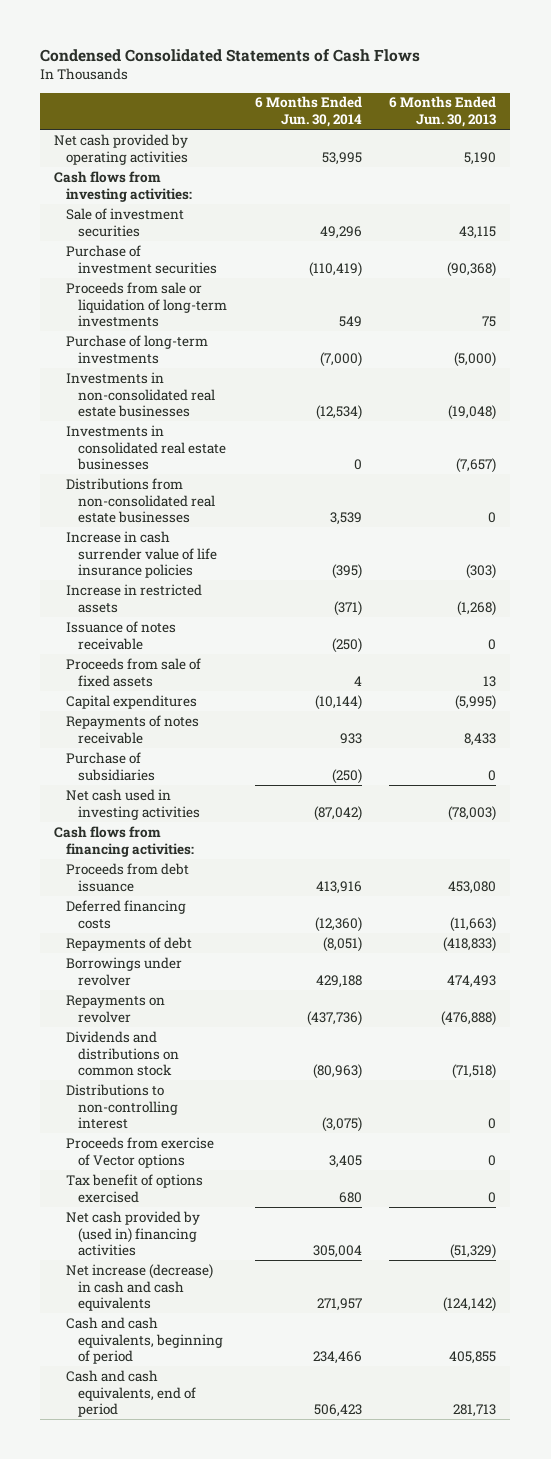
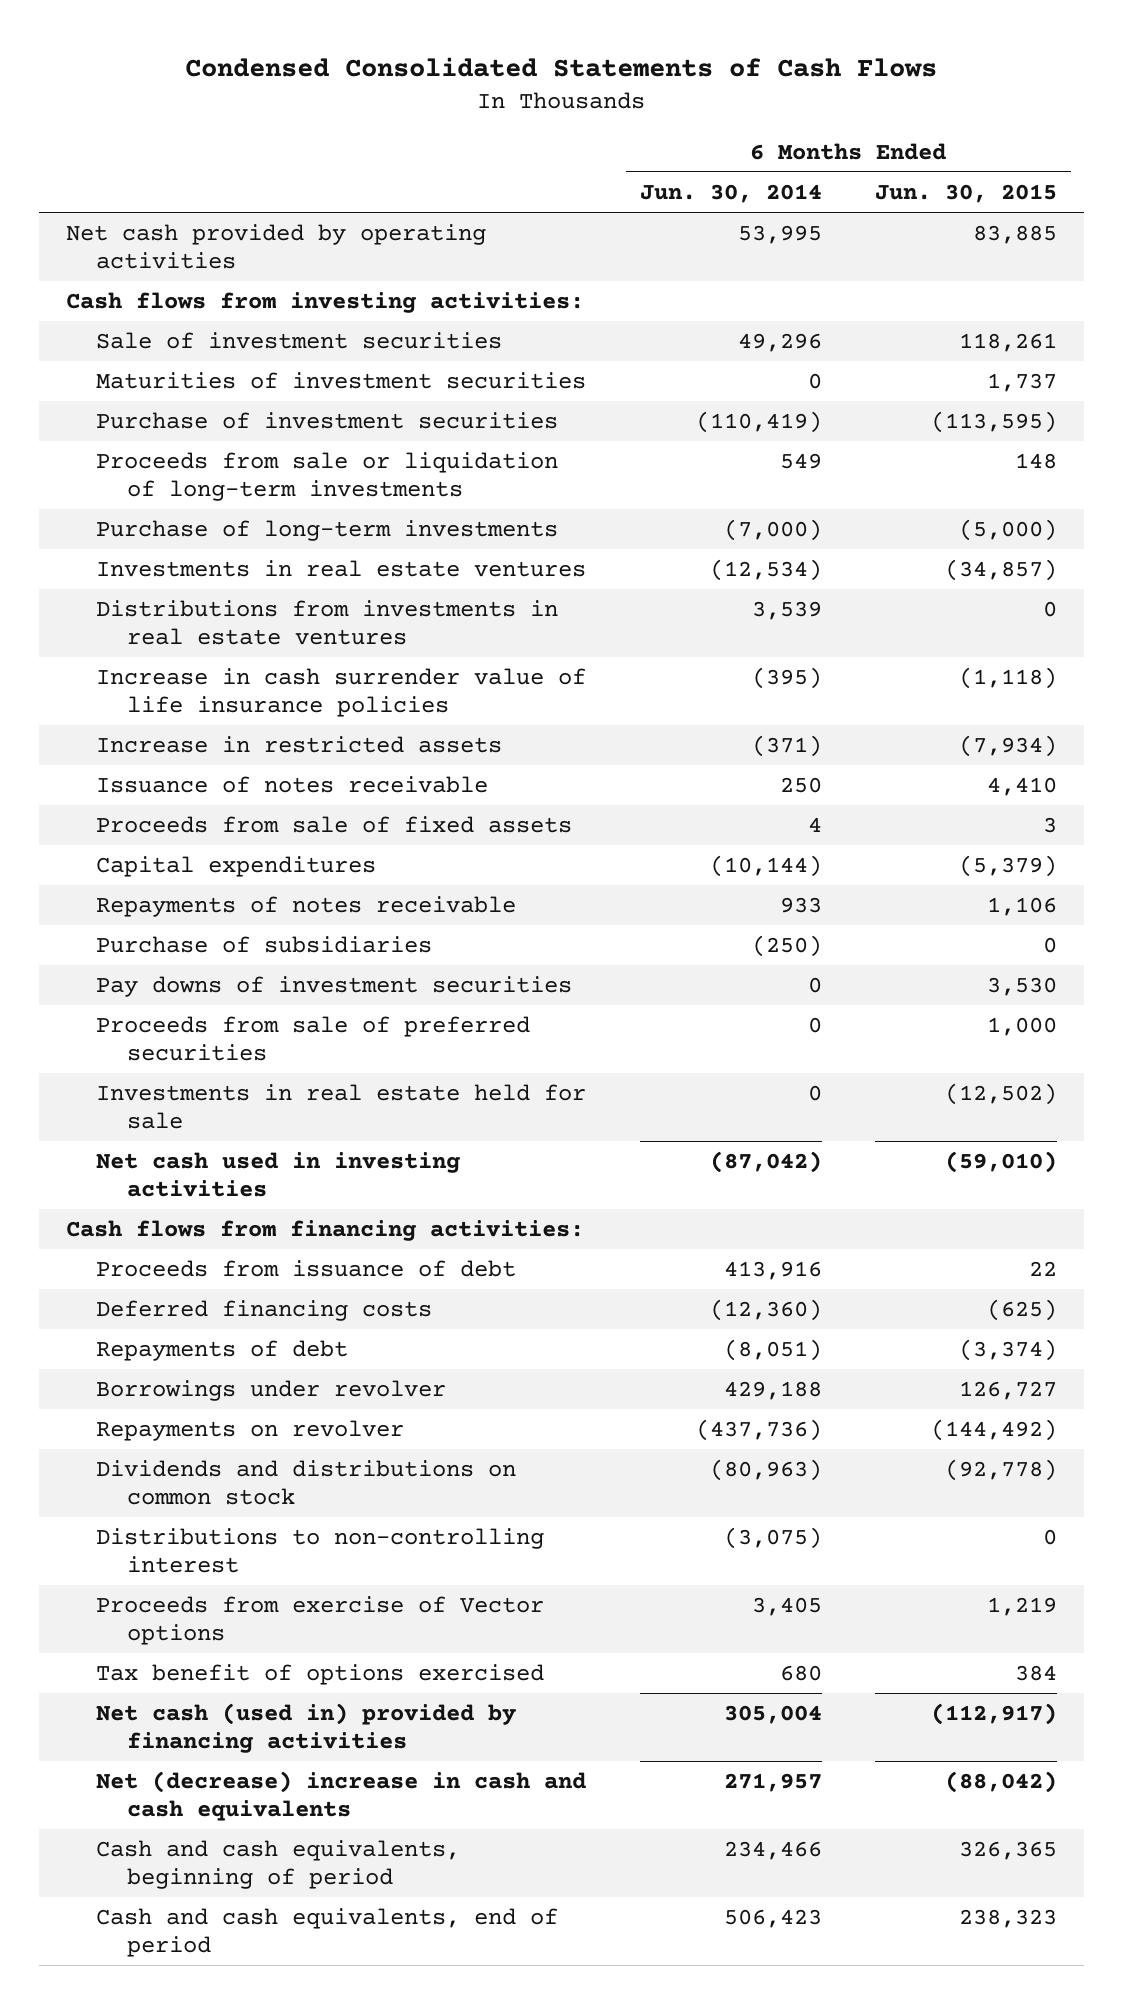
[389,96,497,128] 6 Months Ended Jun. 30, 2013 -> none
none -> [875,183,1058,203] Jun. 30, 2015
none -> [96,371,587,389] Maturities of investment securities
[66,424,226,471] Investments in consolidated real estate businesses -> none
[66,371,215,418] Investments in non-consolidated real estate businesses -> [96,559,587,577] Investments in real estate ventures
[66,477,215,524] Distributions from non-consolidated real estate businesses -> [96,599,559,645] Distributions from investments in real estate ventures
[331,637,362,653] (250) -> [779,776,822,793] 250
none -> [96,975,573,997] Pay downs of investment securities
none -> [96,1015,531,1061] Proceeds from sale of preferred securities
none -> [96,1083,587,1129] Investments in real estate held for sale
[66,862,190,892] Proceeds from debt issuance -> [96,1259,517,1277] Proceeds from issuance of debt
[66,1210,201,1257] Net cash provided by (used in) financing activities -> [96,1702,517,1753] Net cash (used in) provided by financing activities
[66,1263,214,1312] Net increase (decrease) in cash and cash equivalents -> [96,1770,587,1821] Net (decrease) increase in cash and cash equivalents

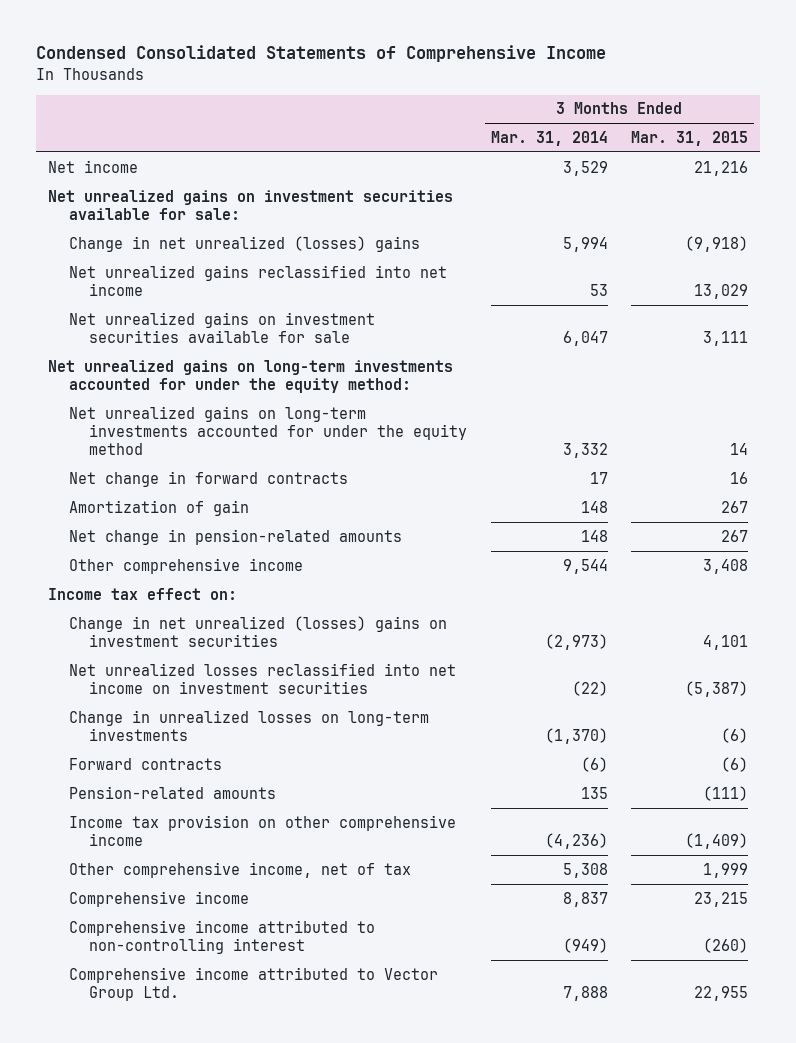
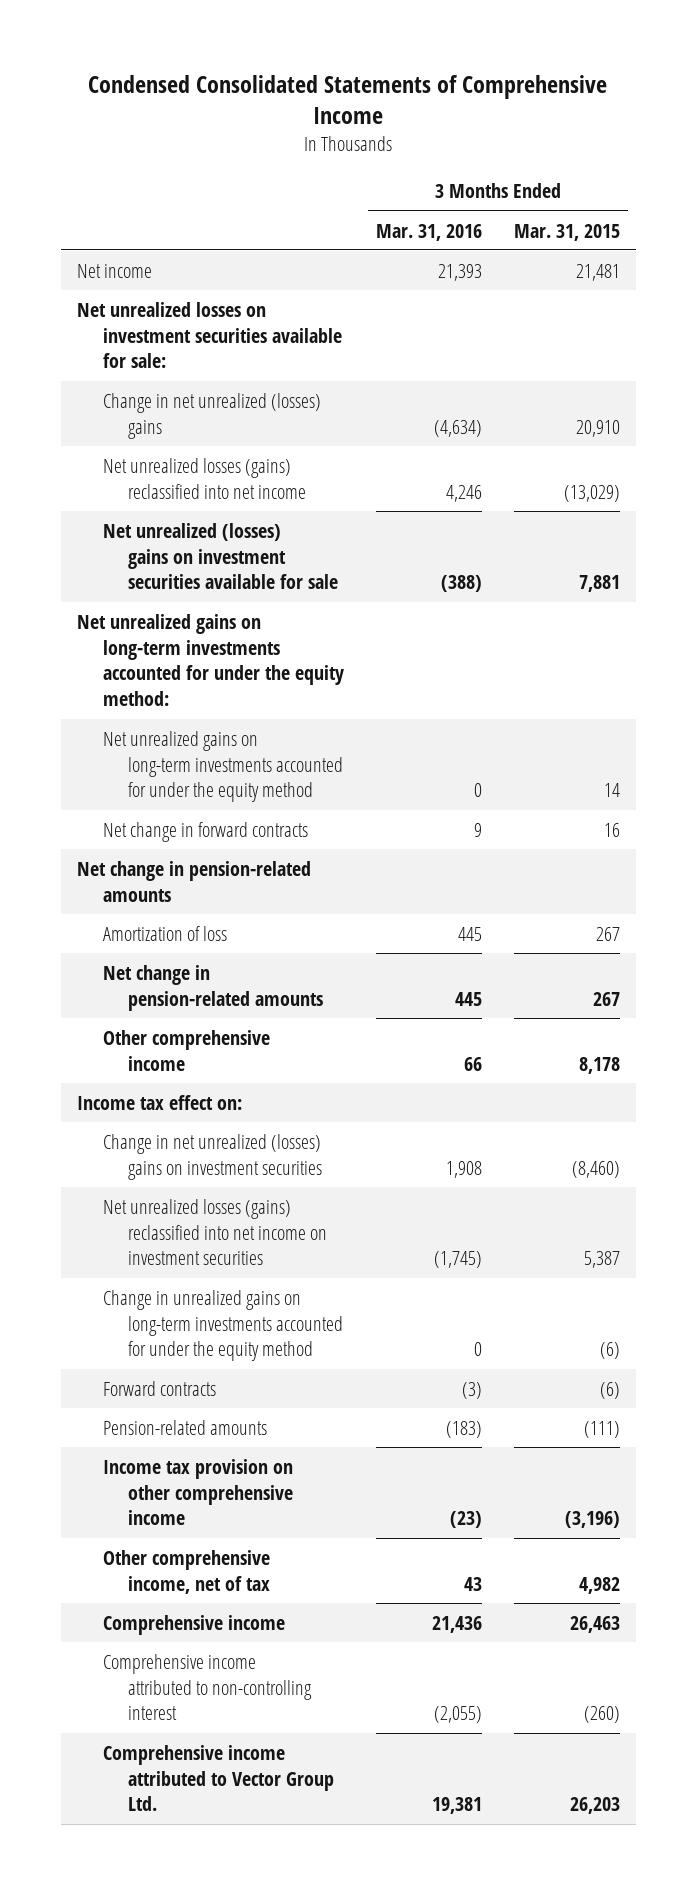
[490,131,608,147] Mar. 31, 2014 -> none
none -> [375,223,482,241] Mar. 31, 2016
[694,160,749,176] 21,216 -> [575,263,620,281] 21,481
[47,189,453,220] Net unrealized gains on investment securities available for sale: -> [77,301,342,369] Net unrealized losses on investment securities available for sale:
[685,235,749,252] (9,918) -> [575,419,620,437] 20,910
[68,264,447,296] Net unrealized gains reclassified into net income -> [102,457,306,499] Net unrealized losses (gains) reclassified into net income
[694,283,749,299] 13,029 -> [563,484,620,502] (13,029)
[68,311,375,343] Net unrealized gains on investment securities available for sale -> [102,522,338,590] Net unrealized (losses) gains on investment securities available for sale
[703,330,749,346] 3,111 -> [578,575,620,593] 7,881
none -> [77,860,312,902] Net change in pension-related amounts
[68,499,249,516] Amortization of gain -> [102,925,227,941] Amortization of loss
[703,558,749,574] 3,408 -> [578,1056,620,1074] 8,178
[703,634,749,650] 4,101 -> [571,1160,620,1178] (8,460)
[68,662,456,694] Net unrealized losses reclassified into net income on investment securities -> [102,1198,327,1266] Net unrealized losses (gains) reclassified into net income on investment securities
[685,680,749,697] (5,387) -> [583,1251,620,1269] 5,387
[68,709,429,741] Change in unrealized losses on long-term investments -> [102,1289,343,1362] Change in unrealized gains on long-term investments accounted for under the equity method
[685,832,749,849] (1,409) -> [564,1511,620,1529] (3,196)
[703,862,749,878] 1,999 -> [578,1576,620,1594] 4,982
[694,891,749,907] 23,215 -> [569,1615,620,1633] 26,463
[694,985,749,1001] 22,955 -> [569,1797,620,1815] 26,203

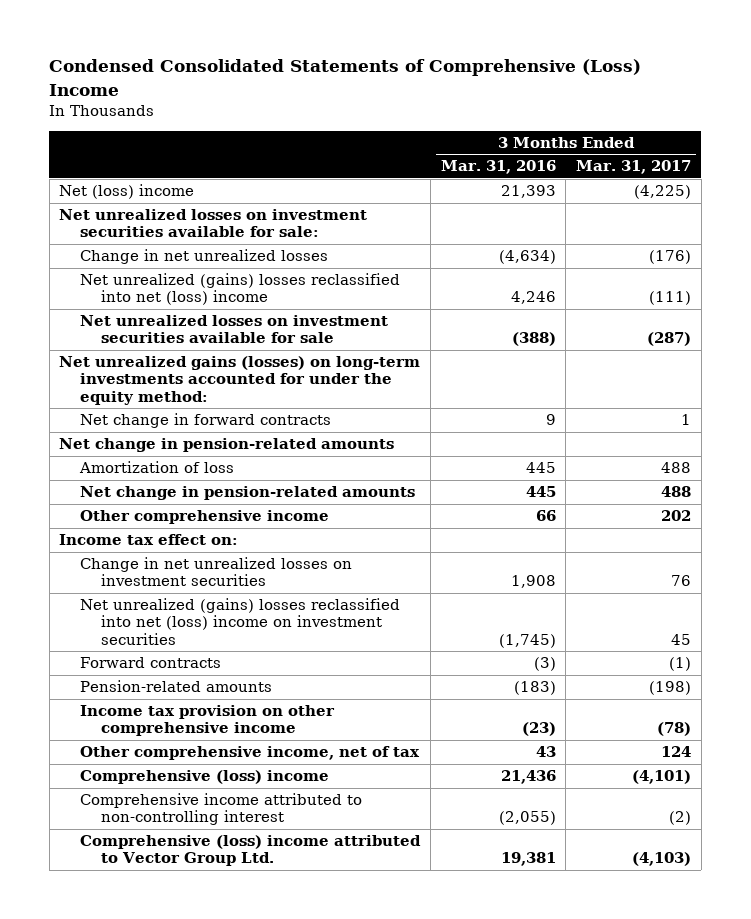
[88,74,608,124] Condensed Consolidated Statements of Comprehensive Income -> [49,59,642,96] Condensed Consolidated Statements of Comprehensive (Loss) Income
[513,223,620,241] Mar. 31, 2015 -> none
none -> [576,160,692,175] Mar. 31, 2017
[77,263,153,278] Net income -> [59,184,195,200] Net (loss) income
[102,730,343,803] Net unrealized gains on long-term investments accounted for under the equity method -> none
[102,392,321,439] Change in net unrealized (losses) gains -> [80,249,329,265] Change in net unrealized losses
[102,457,306,499] Net unrealized losses (gains) reclassified into net income -> [80,273,401,306] Net unrealized (gains) losses reclassified into net (loss) income
[102,522,338,590] Net unrealized (losses) gains on investment securities available for sale -> [80,315,389,344] Net unrealized losses on investment securities available for sale
[77,613,344,707] Net unrealized gains on long-term investments accounted for under the equity method: -> [59,356,421,405] Net unrealized gains (losses) on long-term investments accounted for under the equity method:
[102,1289,343,1362] Change in unrealized gains on long-term investments accounted for under the equity method -> none
[102,1133,322,1180] Change in net unrealized (losses) gains on investment securities -> [80,557,353,587] Change in net unrealized losses on investment securities
[102,1198,327,1266] Net unrealized losses (gains) reclassified into net income on investment securities -> [80,598,401,645] Net unrealized (gains) losses reclassified into net (loss) income on investment securities
[102,1614,285,1635] Comprehensive income -> [80,770,330,785] Comprehensive (loss) income
[102,1744,334,1812] Comprehensive income attributed to Vector Group Ltd. -> [80,835,422,867] Comprehensive (loss) income attributed to Vector Group Ltd.

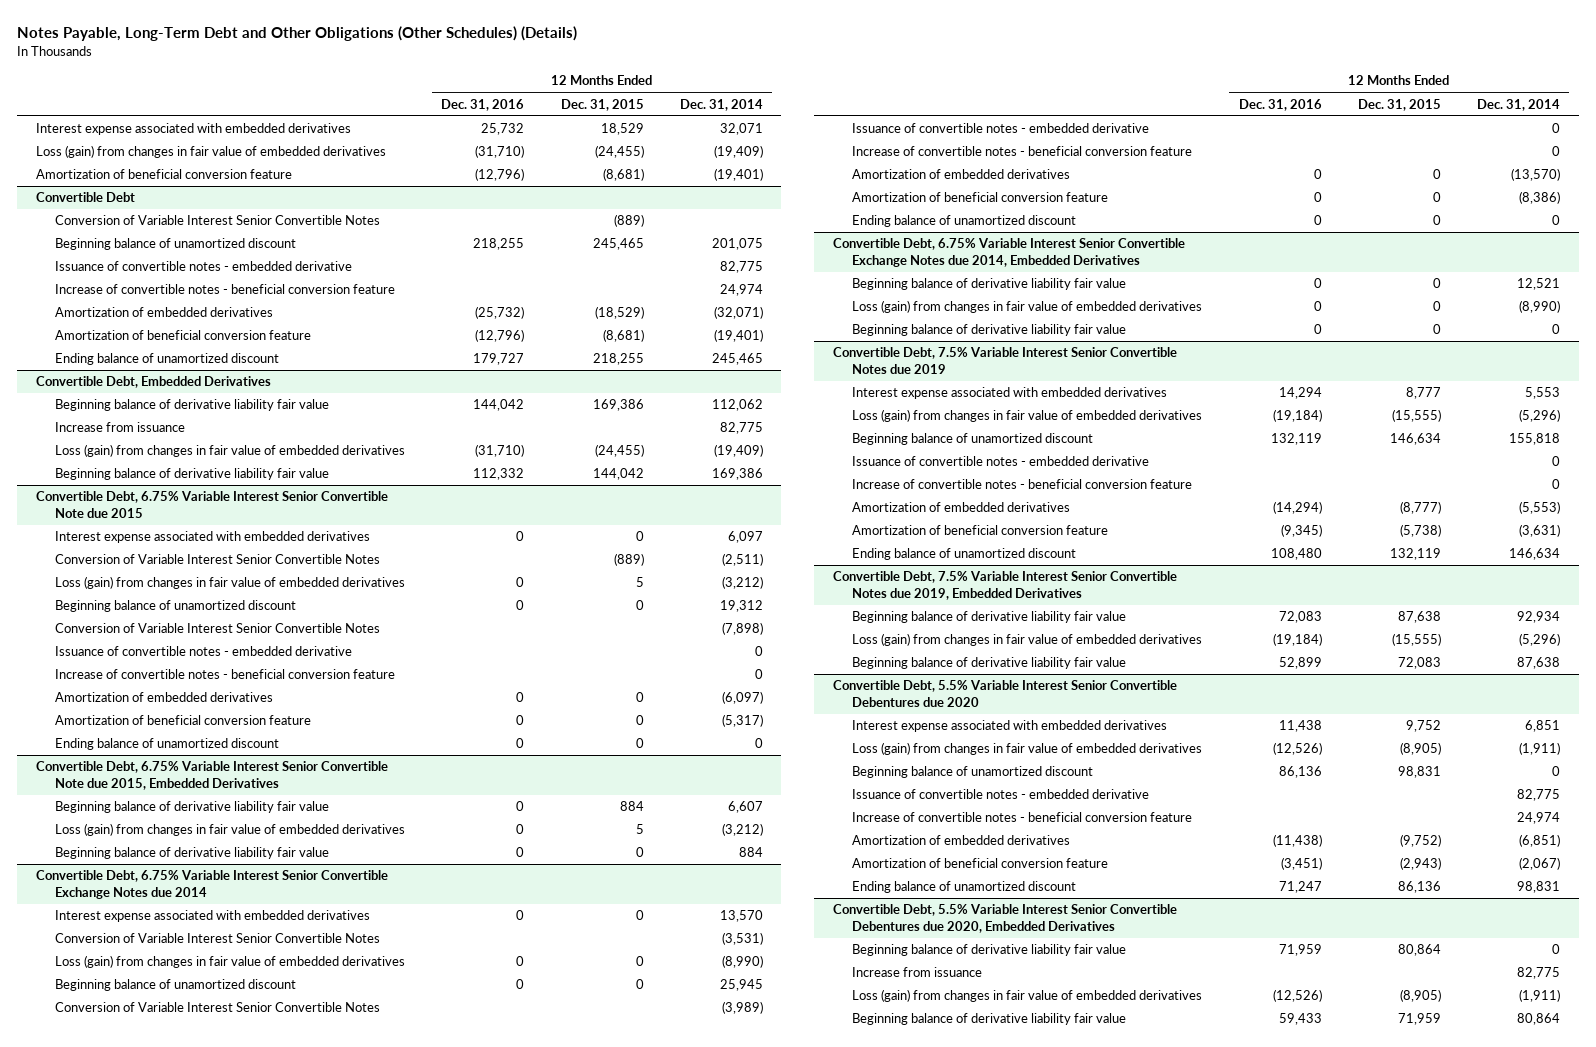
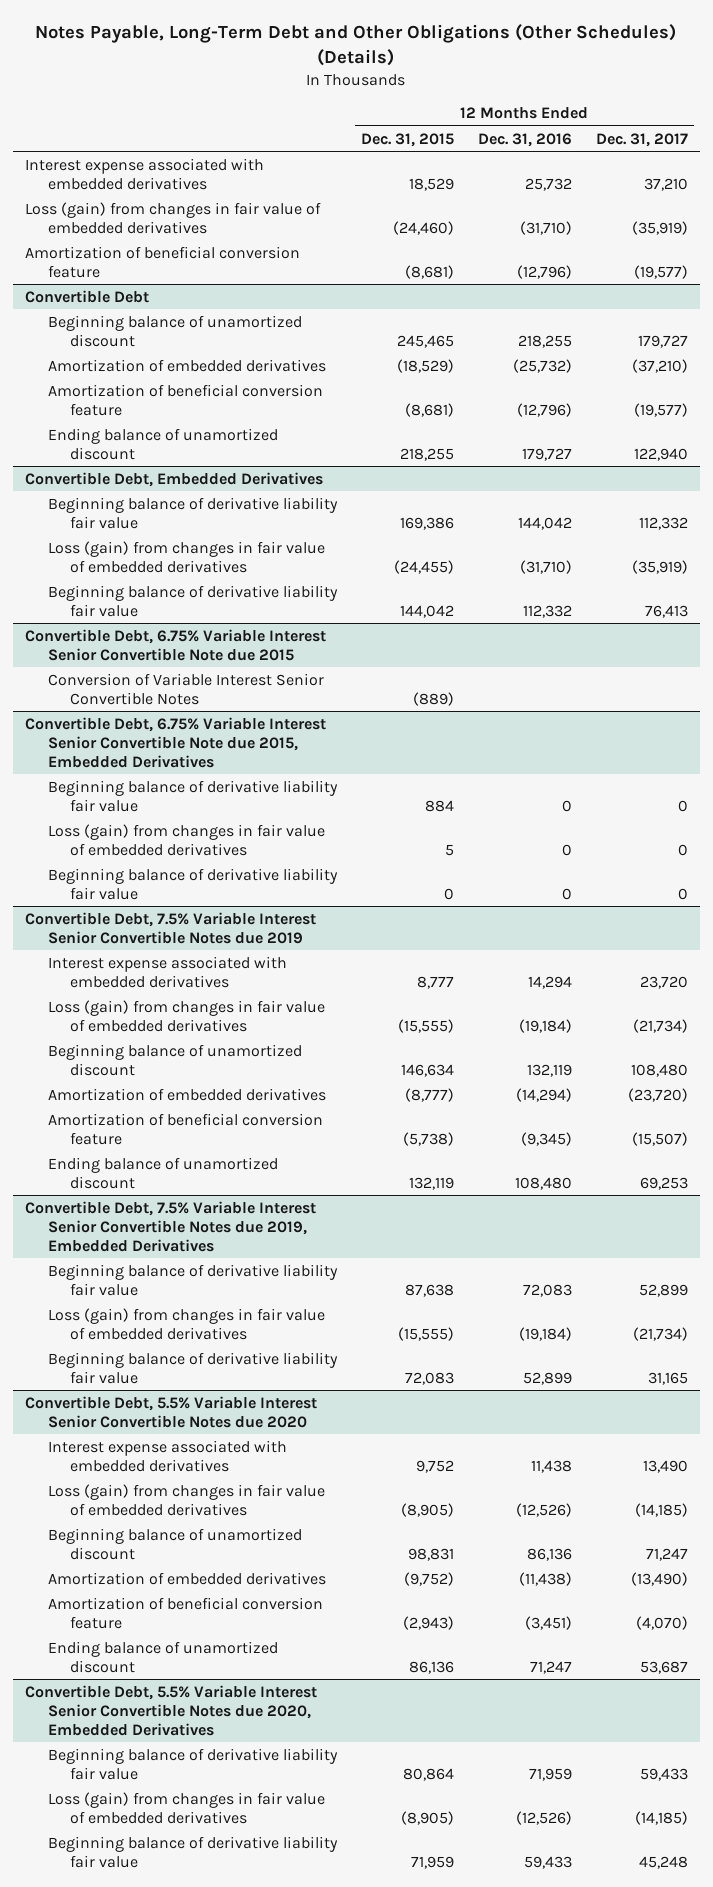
[680,98,764,111] Dec. 31, 2014 -> none
none -> [595,132,688,147] Dec. 31, 2017
[594,145,644,159] (24,455) -> [392,220,454,235] (24,460)
[55,215,381,226] Conversion of Variable Interest Senior Convertible Notes -> none
[55,261,353,272] Issuance of convertible notes - embedded derivative -> none
[55,284,396,295] Increase of convertible notes - beneficial conversion feature -> none
[55,422,186,433] Increase from issuance -> none
[55,531,371,544] Interest expense associated with embedded derivatives -> none
[55,576,406,590] Loss (gain) from changes in fair value of embedded derivatives -> none
[55,600,297,613] Beginning balance of unamortized discount -> none
[55,623,381,634] Conversion of Variable Interest Senior Convertible Notes -> none
[55,646,353,657] Issuance of convertible notes - embedded derivative -> none
[55,669,396,680] Increase of convertible notes - beneficial conversion feature -> none
[55,692,274,703] Amortization of embedded derivatives -> none
[55,715,312,726] Amortization of beneficial conversion feature -> none
[55,738,280,751] Ending balance of unamortized discount -> none
[35,870,388,900] Convertible Debt, 6.75% Variable Interest Senior Convertible Exchange Notes due 2014 -> none
[55,910,371,923] Interest expense associated with embedded derivatives -> none
[55,933,381,944] Conversion of Variable Interest Senior Convertible Notes -> none
[55,955,406,969] Loss (gain) from changes in fair value of embedded derivatives -> none
[55,979,297,992] Beginning balance of unamortized discount -> none
[55,1002,381,1013] Conversion of Variable Interest Senior Convertible Notes -> none
[852,123,1150,134] Issuance of convertible notes - embedded derivative -> none
[852,146,1193,157] Increase of convertible notes - beneficial conversion feature -> none
[852,169,1071,180] Amortization of embedded derivatives -> none
[852,192,1109,203] Amortization of beneficial conversion feature -> none
[852,215,1077,228] Ending balance of unamortized discount -> none
[832,238,1185,268] Convertible Debt, 6.75% Variable Interest Senior Convertible Exchange Notes due 2014, Embedded Derivatives -> none
[852,278,1127,291] Beginning balance of derivative liability fair value -> none
[852,300,1203,314] Loss (gain) from changes in fair value of embedded derivatives -> none
[852,324,1127,337] Beginning balance of derivative liability fair value -> none
[852,456,1150,467] Issuance of convertible notes - embedded derivative -> none
[852,479,1193,490] Increase of convertible notes - beneficial conversion feature -> none
[832,680,1177,708] Convertible Debt, 5.5% Variable Interest Senior Convertible Debentures due 2020 -> [25,1395,318,1428] Convertible Debt, 5.5% Variable Interest Senior Convertible Notes due 2020
[852,789,1150,800] Issuance of convertible notes - embedded derivative -> none
[852,812,1193,823] Increase of convertible notes - beneficial conversion feature -> none
[832,904,1177,934] Convertible Debt, 5.5% Variable Interest Senior Convertible Debentures due 2020, Embedded Derivatives -> [25,1684,318,1736] Convertible Debt, 5.5% Variable Interest Senior Convertible Notes due 2020, Embedded Derivatives
[852,967,983,978] Increase from issuance -> none

